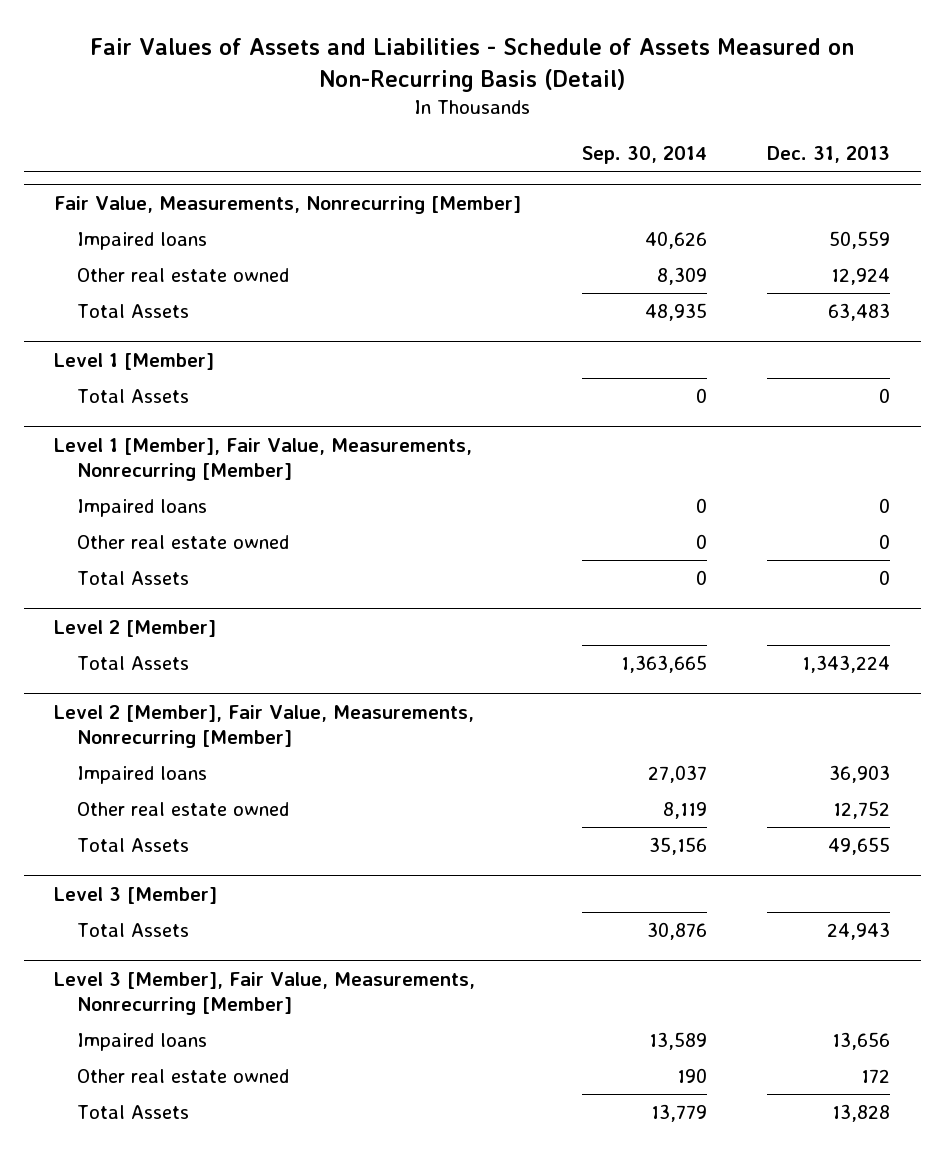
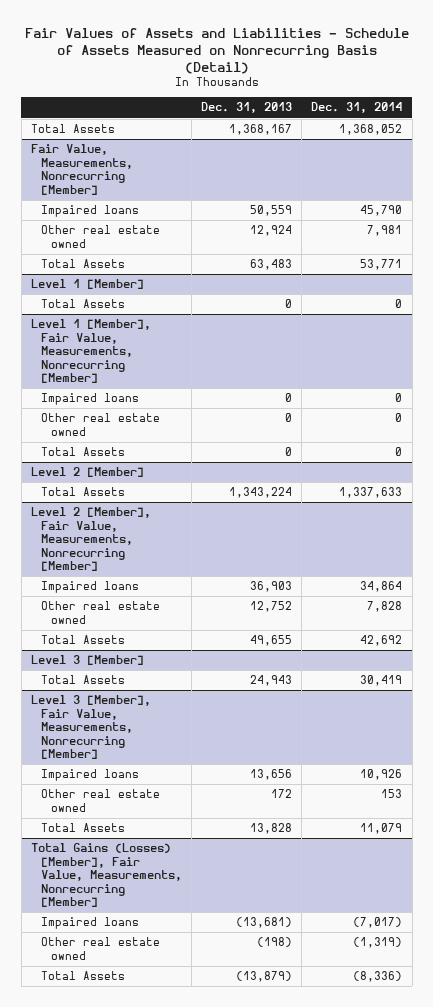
[90,38,855,92] Fair Values of Assets and Liabilities - Schedule of Assets Measured on Non-Recurring Basis (Detail) -> [24,28,409,74] Fair Values of Assets and Liabilities - Schedule of Assets Measured on Nonrecurring Basis (Detail)
[581,146,707,165] Sep. 30, 2014 -> none
none -> [311,102,403,114] Dec. 31, 2014
none -> [30,124,115,134] Total Assets
none -> [30,843,182,908] Total Gains (Losses) [Member], Fair Value, Measurements, Nonrecurring [Member]
none -> [40,917,139,930] Impaired loans
none -> [40,937,160,960] Other real estate owned
none -> [40,971,125,981] Total Assets

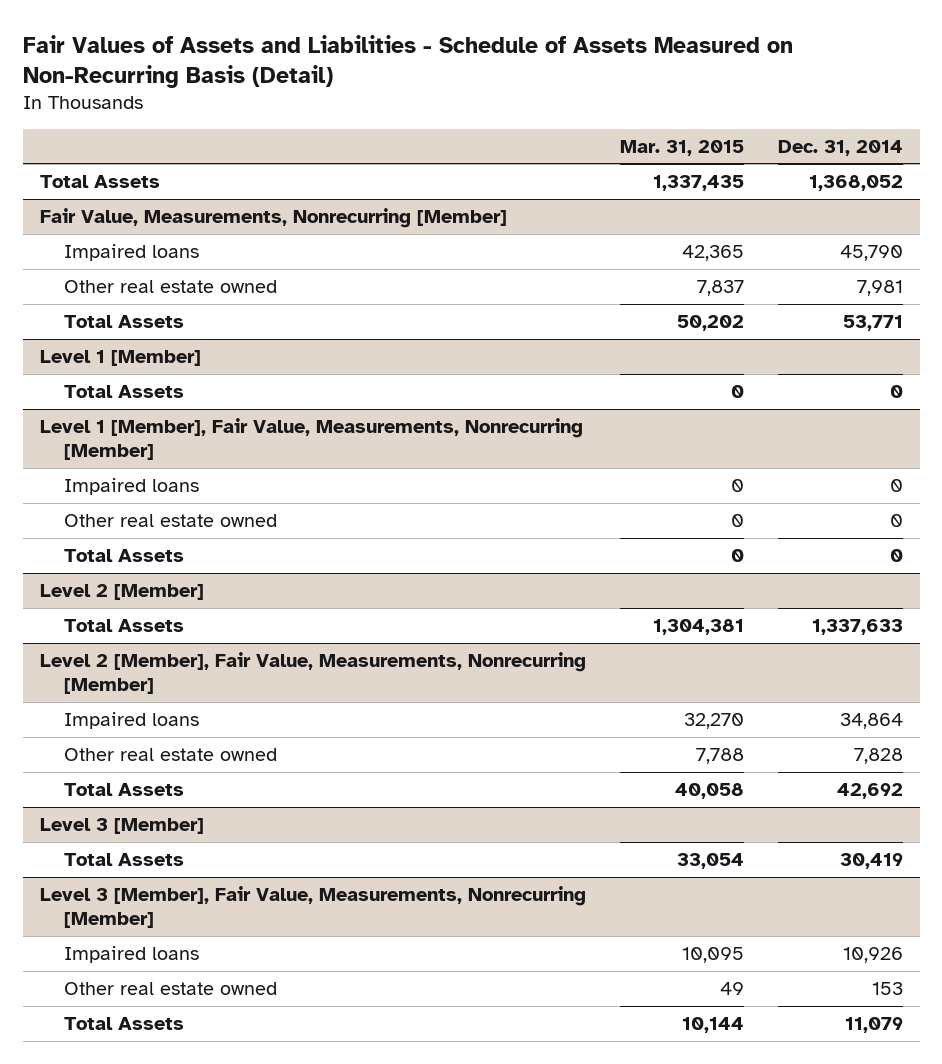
[24,28,409,74] Fair Values of Assets and Liabilities - Schedule of Assets Measured on Nonrecurring Basis (Detail) -> [22,34,793,89] Fair Values of Assets and Liabilities - Schedule of Assets Measured on Non-Recurring Basis (Detail)
[201,102,293,114] Dec. 31, 2013 -> none
none -> [619,139,744,156] Mar. 31, 2015
[30,843,182,908] Total Gains (Losses) [Member], Fair Value, Measurements, Nonrecurring [Member] -> none
[40,917,139,930] Impaired loans -> none
[40,937,160,960] Other real estate owned -> none
[40,971,125,981] Total Assets -> none

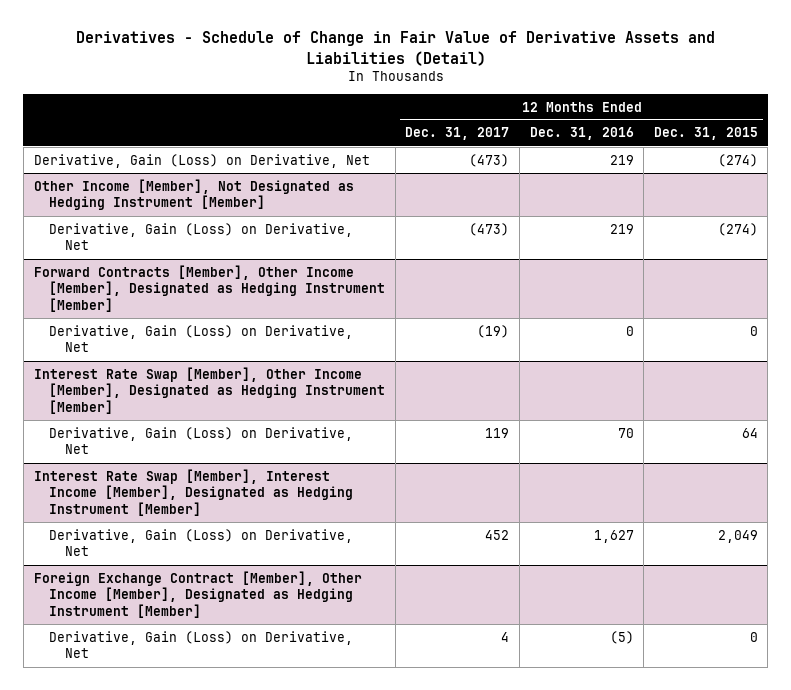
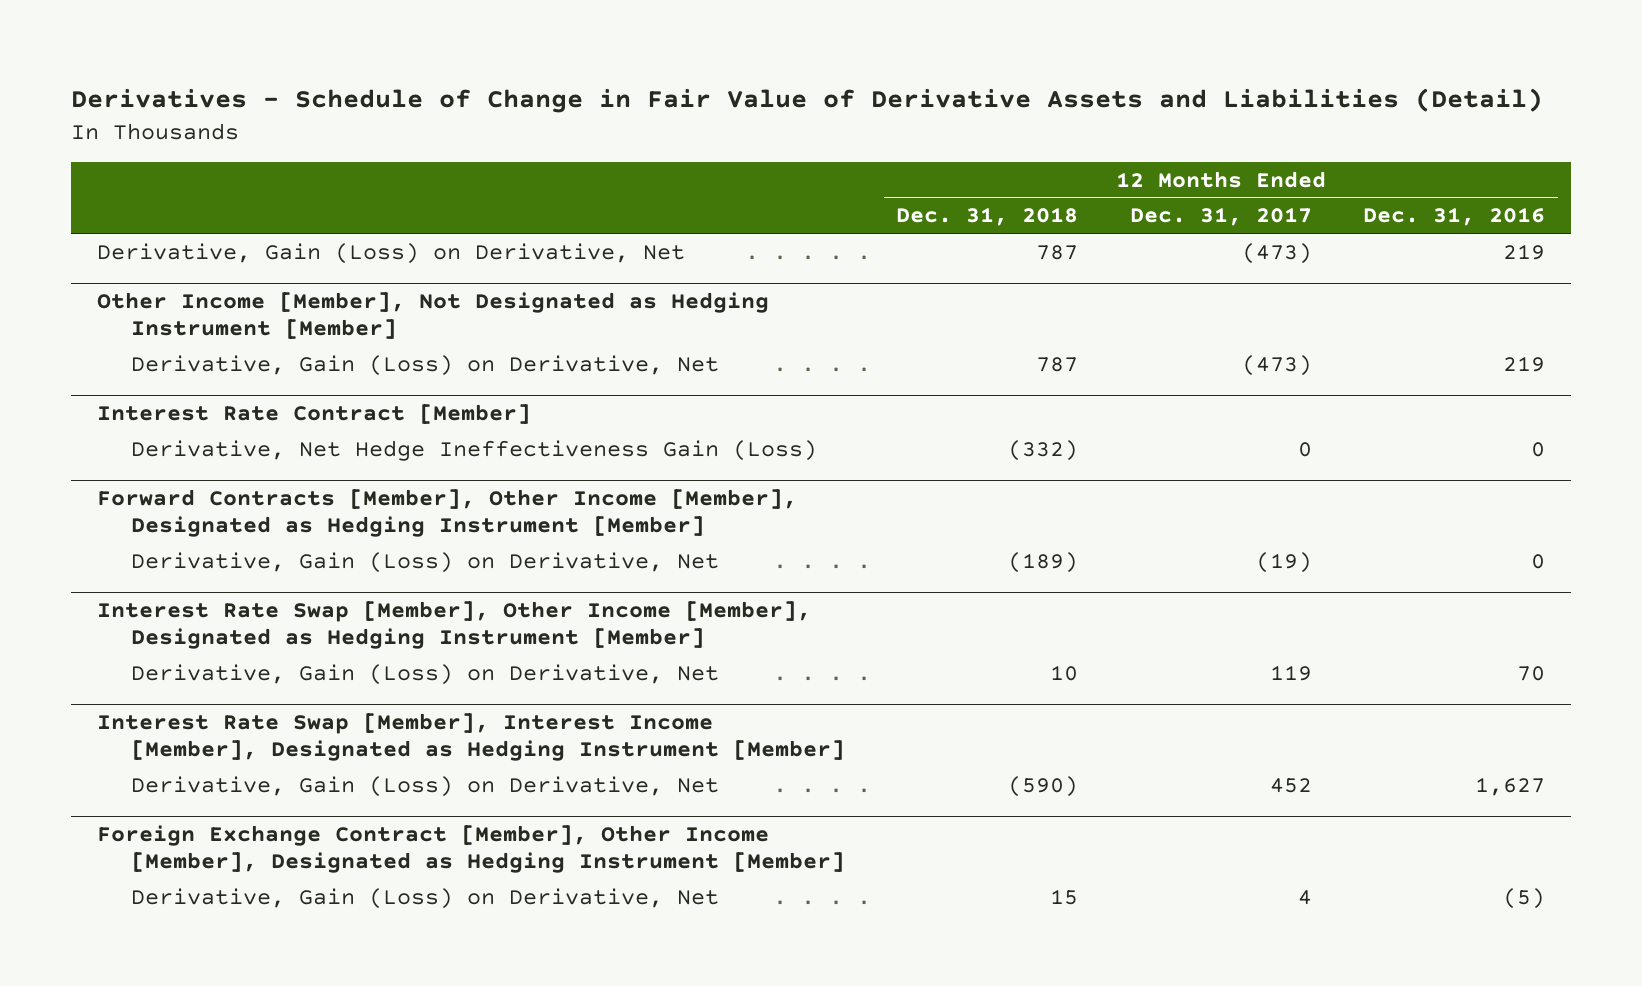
[653,127,758,141] Dec. 31, 2015 -> none
none -> [896,207,1079,227] Dec. 31, 2018
none -> [96,404,531,425] Interest Rate Contract [Member]
none -> [131,439,818,461] Derivative, Net Hedge Ineffectiveness Gain (Loss)

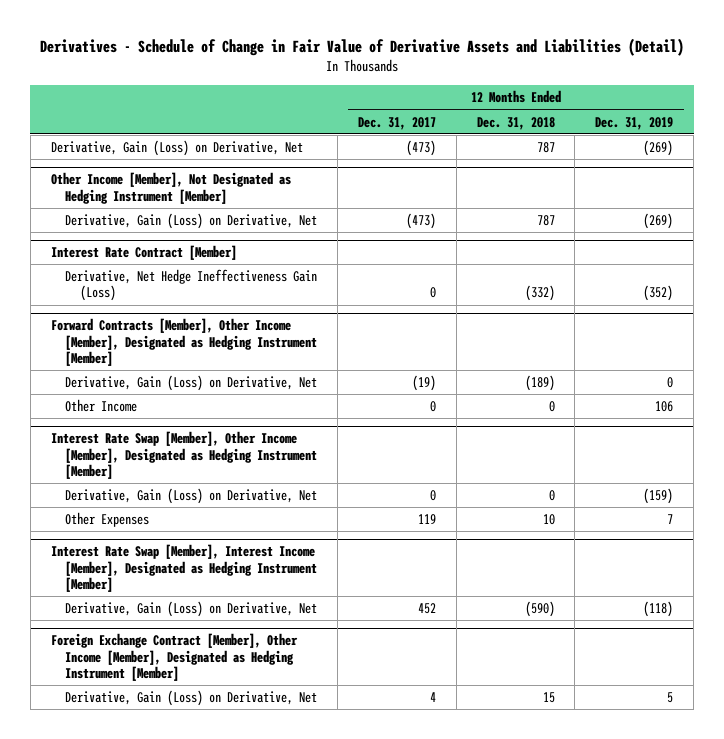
[1362,207,1545,227] Dec. 31, 2016 -> none
none -> [595,116,674,130] Dec. 31, 2019
none -> [65,399,138,413] Other Income
[1050,664,1079,681] 10 -> [548,490,555,502] 0
[1269,664,1312,681] 119 -> [429,490,436,502] 0
none -> [65,512,150,528] Other Expenses

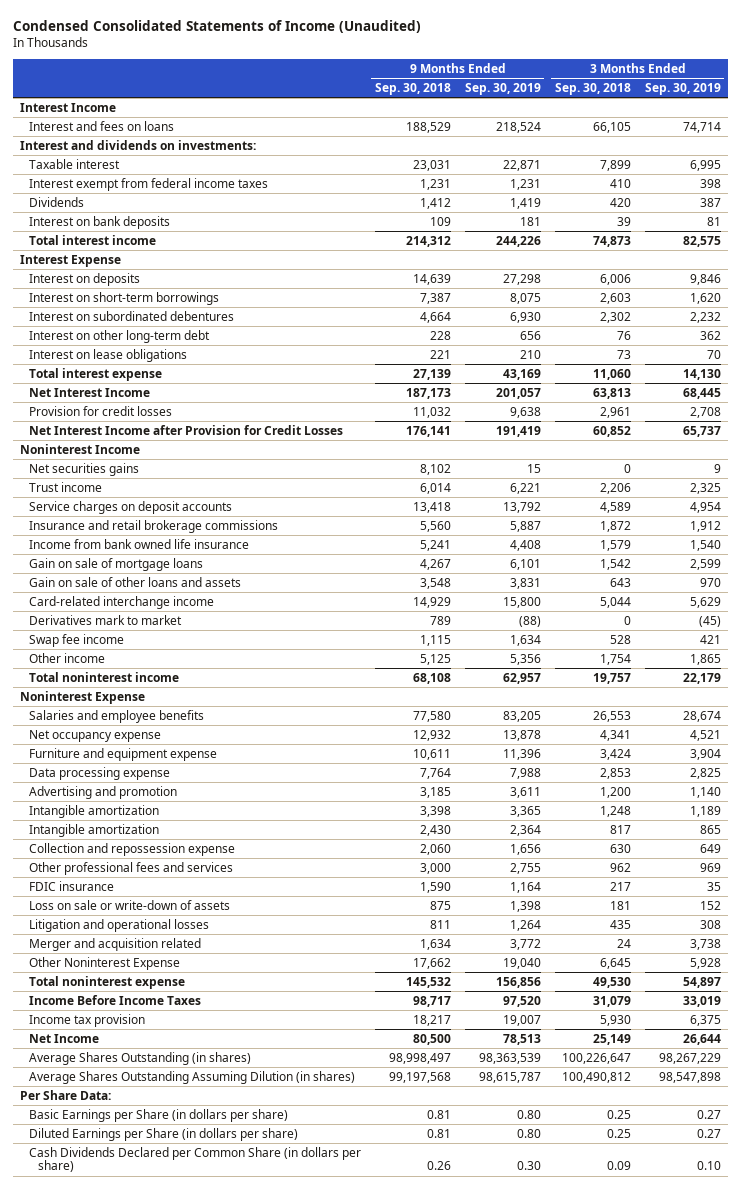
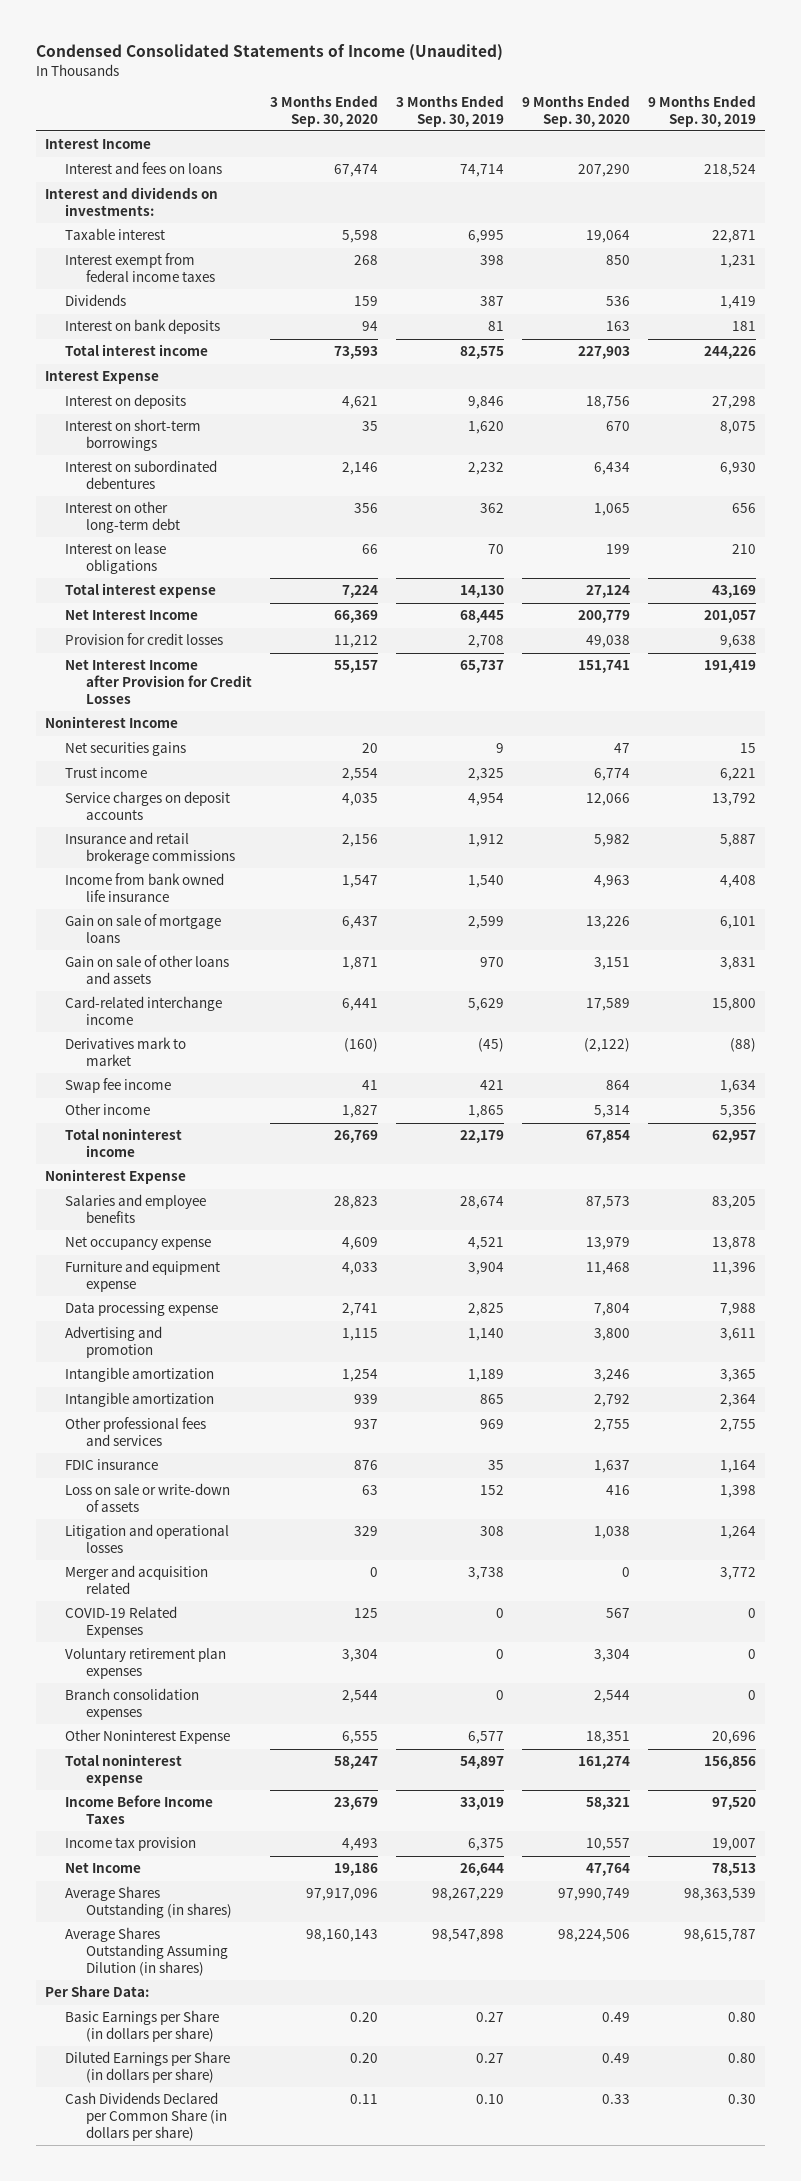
[374,82,451,95] Sep. 30, 2018 -> none
[554,82,631,95] Sep. 30, 2018 -> none
none -> [269,94,378,127] 3 Months Ended Sep. 30, 2020
none -> [521,94,630,127] 9 Months Ended Sep. 30, 2020
[28,842,235,856] Collection and repossession expense -> none
none -> [65,1606,178,1639] COVID-19 Related Expenses
none -> [65,1648,227,1680] Voluntary retirement plan expenses
none -> [65,1688,200,1721] Branch consolidation expenses
[502,957,541,969] 19,040 -> [711,1731,756,1745] 20,696
[689,957,721,969] 5,928 -> [467,1731,504,1745] 6,577

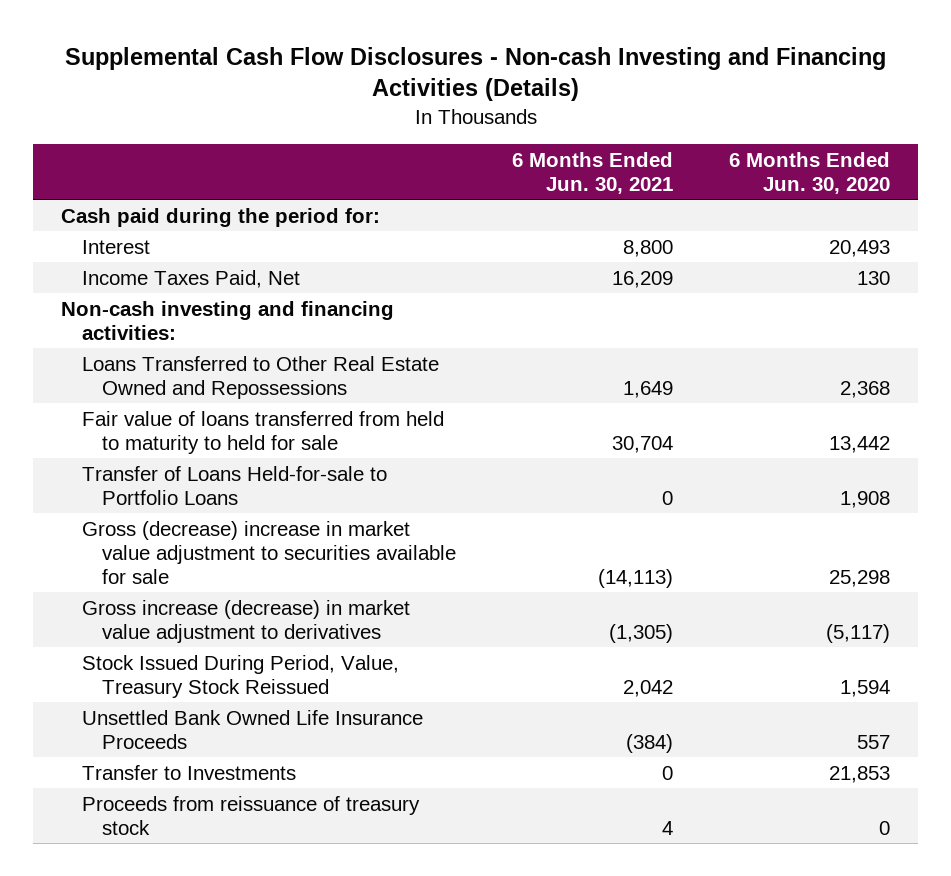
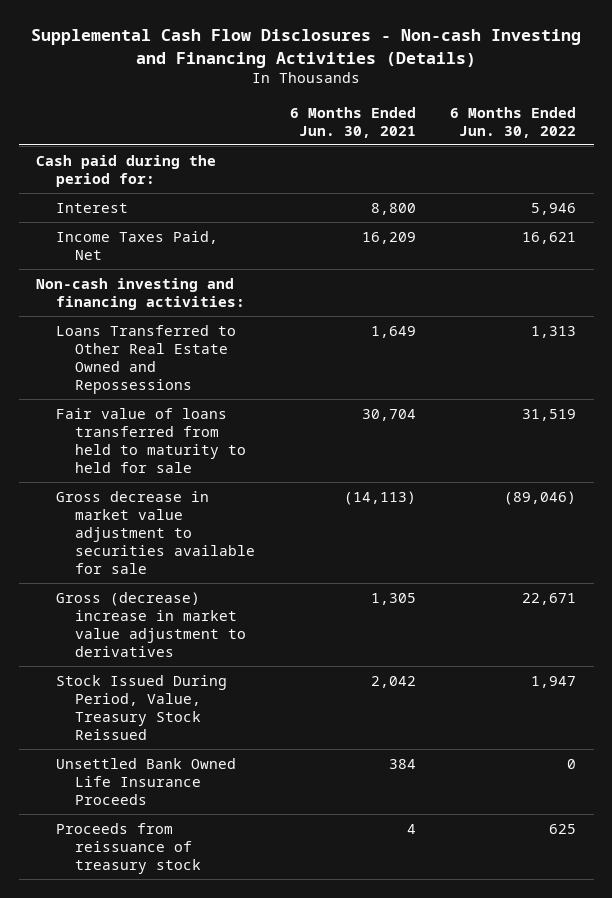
[729,151,891,194] 6 Months Ended Jun. 30, 2020 -> none
none -> [450,106,577,138] 6 Months Ended Jun. 30, 2022
[81,465,387,505] Transfer of Loans Held-for-sale to Portfolio Loans -> none
[81,520,457,584] Gross (decrease) increase in market value adjustment to securities available for sale -> [55,490,256,574] Gross decrease in market value adjustment to securities available for sale
[81,599,410,643] Gross increase (decrease) in market value adjustment to derivatives -> [55,591,247,657] Gross (decrease) increase in market value adjustment to derivatives
[609,623,674,643] (1,305) -> [370,592,416,605] 1,305
[81,764,296,780] Transfer to Investments -> none
[626,733,674,753] (384) -> [388,758,416,769] 384

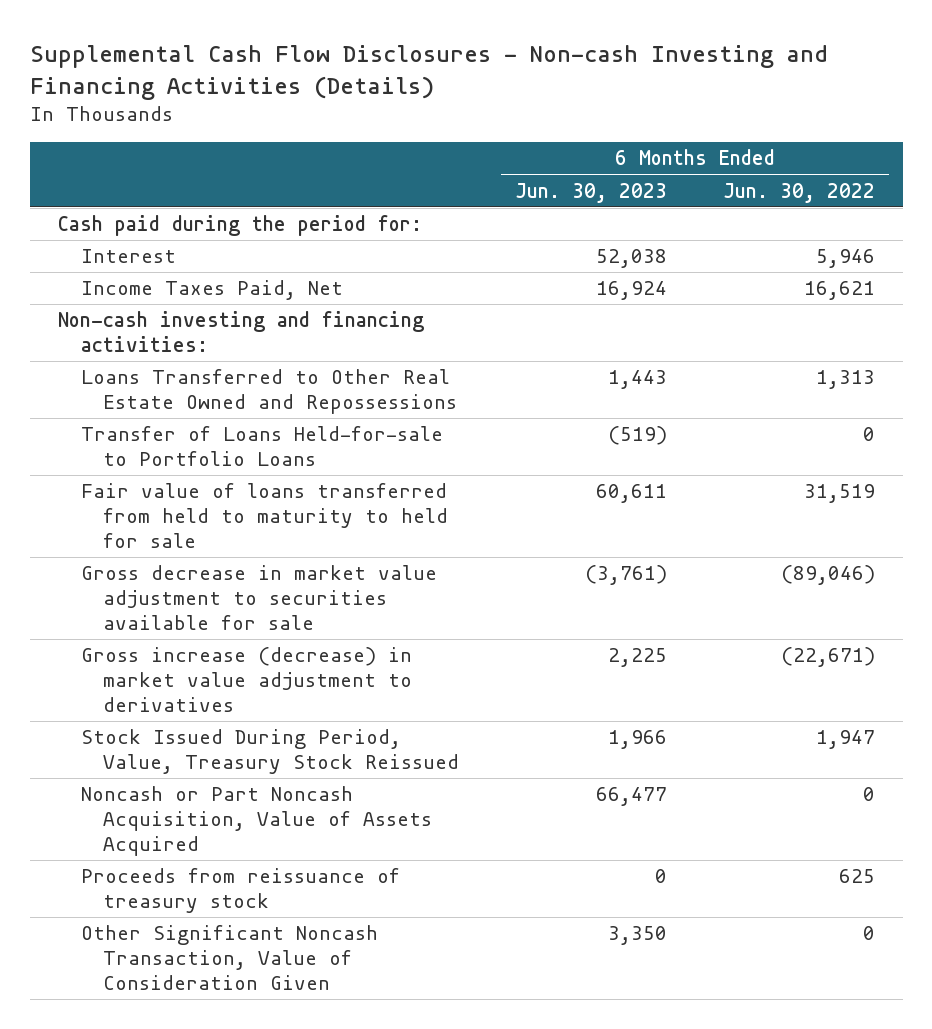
[289,106,416,138] 6 Months Ended Jun. 30, 2021 -> none
none -> [515,182,668,203] Jun. 30, 2023
none -> [80,426,443,467] Transfer of Loans Held-for-sale to Portfolio Loans
[55,591,247,657] Gross (decrease) increase in market value adjustment to derivatives -> [80,647,413,713] Gross increase (decrease) in market value adjustment to derivatives
[522,592,577,605] 22,671 -> [780,647,875,668] (22,671)
[55,757,236,805] Unsettled Bank Owned Life Insurance Proceeds -> none
none -> [80,786,433,857] Noncash or Part Noncash Acquisition, Value of Assets Acquired
none -> [80,925,378,991] Other Significant Noncash Transaction, Value of Consideration Given

